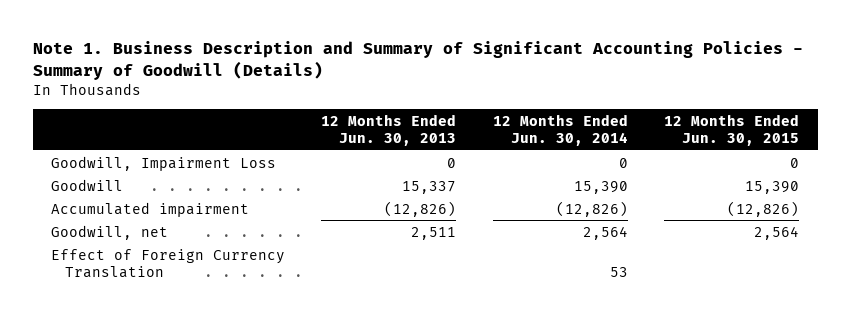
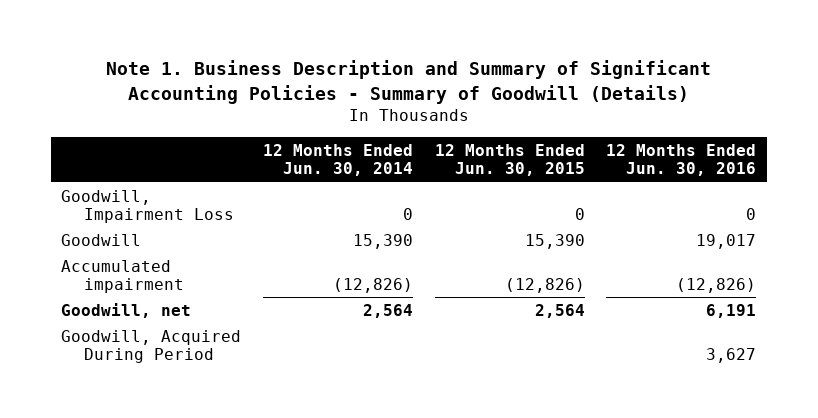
[321,113,457,147] 12 Months Ended Jun. 30, 2013 -> none
none -> [606,143,757,177] 12 Months Ended Jun. 30, 2016
[50,248,285,279] Effect of Foreign Currency Translation -> none
none -> [61,329,242,364] Goodwill, Acquired During Period

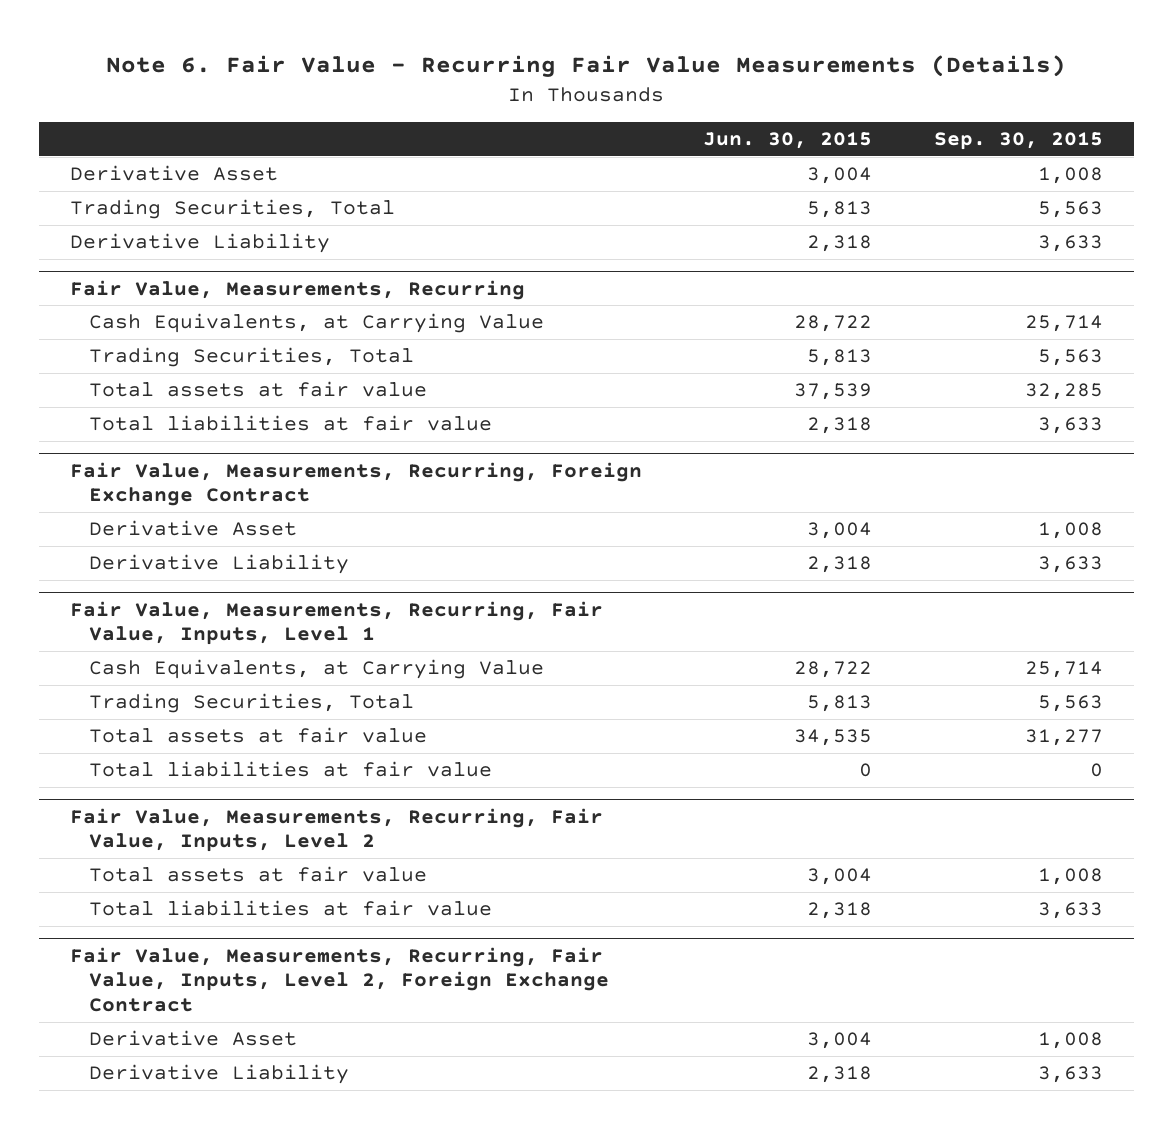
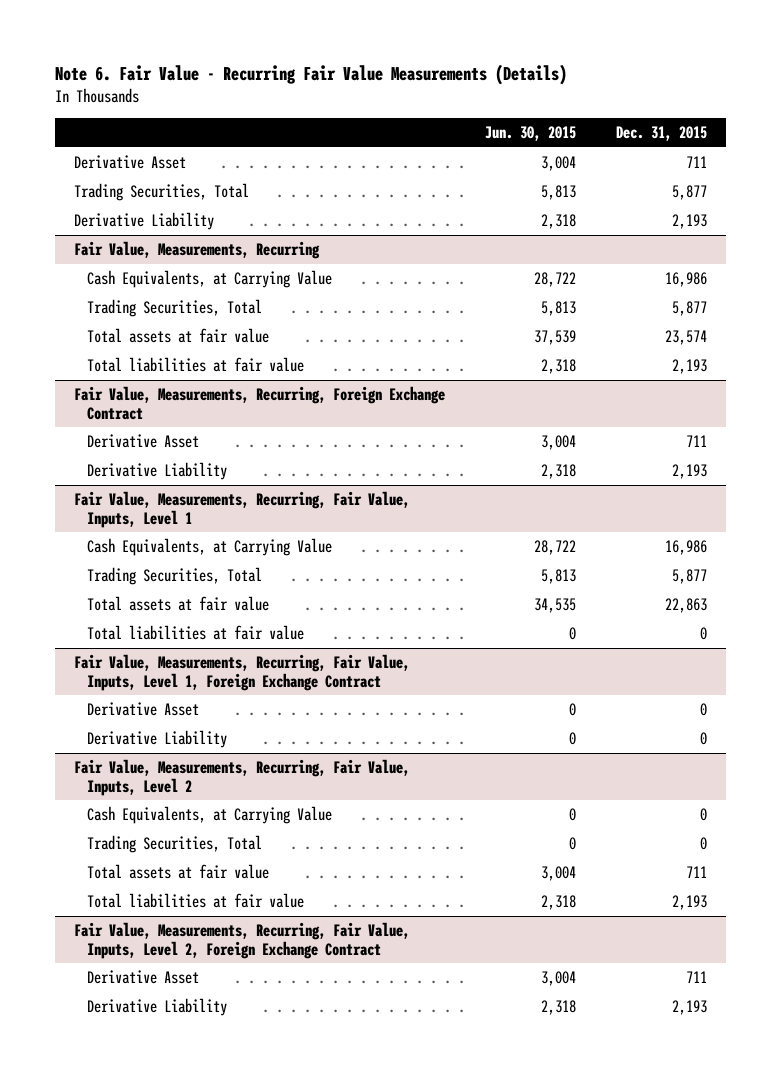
[934,132,1104,151] Sep. 30, 2015 -> none
none -> [615,125,707,141] Dec. 31, 2015
none -> [74,654,411,691] Fair Value, Measurements, Recurring, Fair Value, Inputs, Level 1, Foreign Exchange Contract
none -> [86,702,199,717] Derivative Asset
none -> [86,730,227,749] Derivative Liability
none -> [86,806,332,825] Cash Equivalents, at Carrying Value
none -> [86,835,262,854] Trading Securities, Total

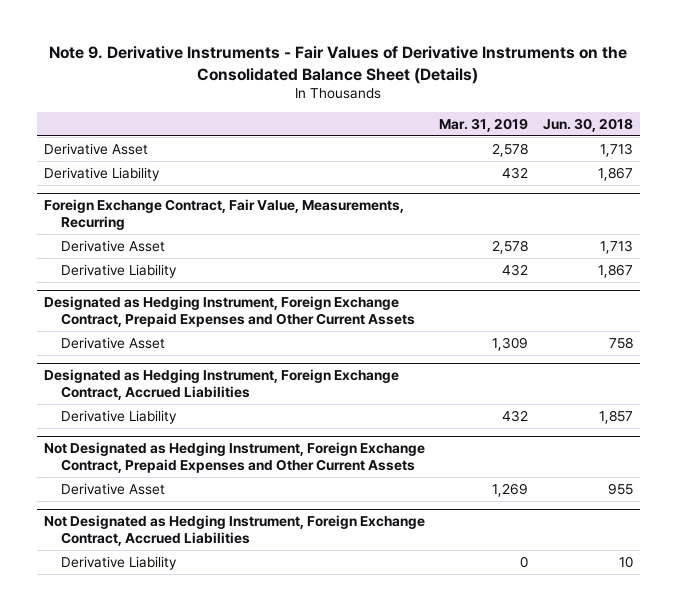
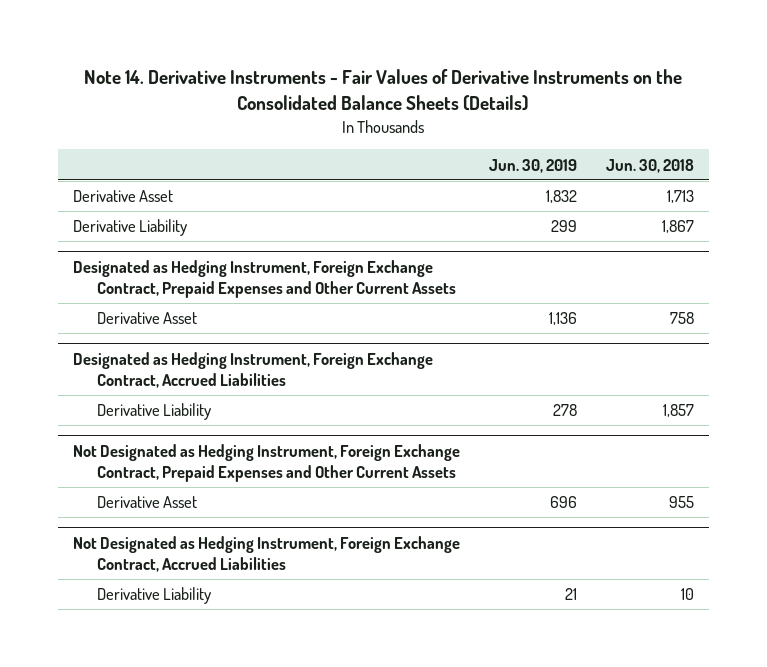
[49,46,628,84] Note 9. Derivative Instruments - Fair Values of Derivative Instruments on the Consolidated Balance Sheet (Details) -> [84,69,683,111] Note 14. Derivative Instruments - Fair Values of Derivative Instruments on the Consolidated Balance Sheets (Details)
[439,117,529,132] Mar. 31, 2019 -> none
none -> [488,158,577,173] Jun. 30, 2019
[43,199,404,230] Foreign Exchange Contract, Fair Value, Measurements, Recurring -> none
[61,239,166,252] Derivative Asset -> none
[61,263,178,278] Derivative Liability -> none

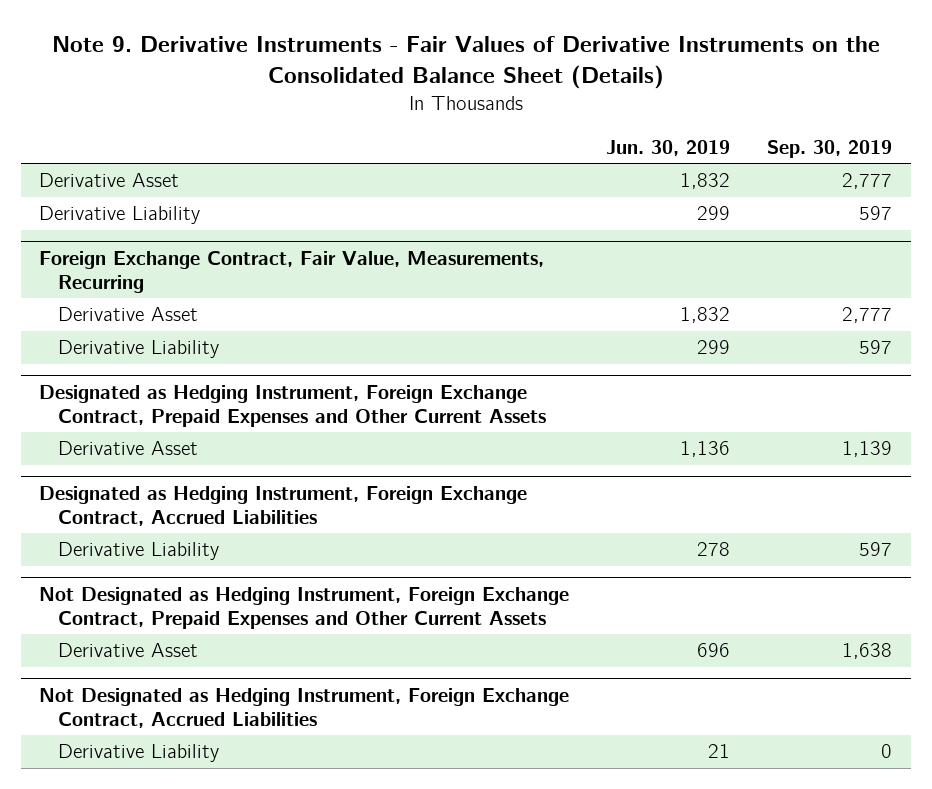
[84,69,683,111] Note 14. Derivative Instruments - Fair Values of Derivative Instruments on the Consolidated Balance Sheets (Details) -> [51,35,880,90] Note 9. Derivative Instruments - Fair Values of Derivative Instruments on the Consolidated Balance Sheet (Details)
[606,158,695,173] Jun. 30, 2018 -> none
none -> [767,139,893,158] Sep. 30, 2019
none -> [39,251,545,294] Foreign Exchange Contract, Fair Value, Measurements, Recurring
none -> [57,307,198,322] Derivative Asset
none -> [57,340,219,359] Derivative Liability

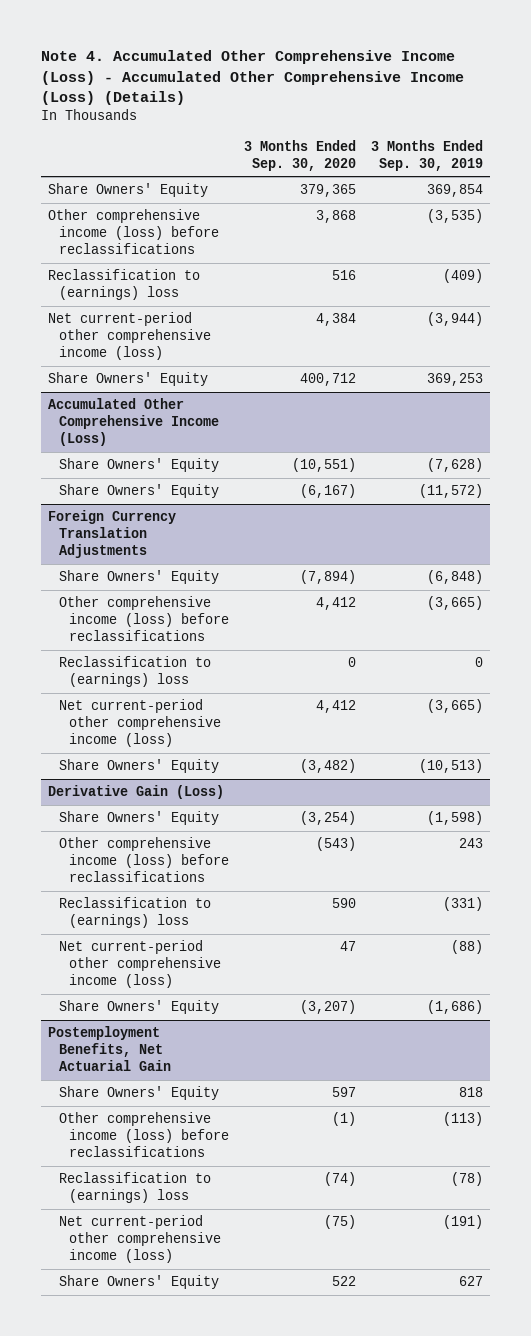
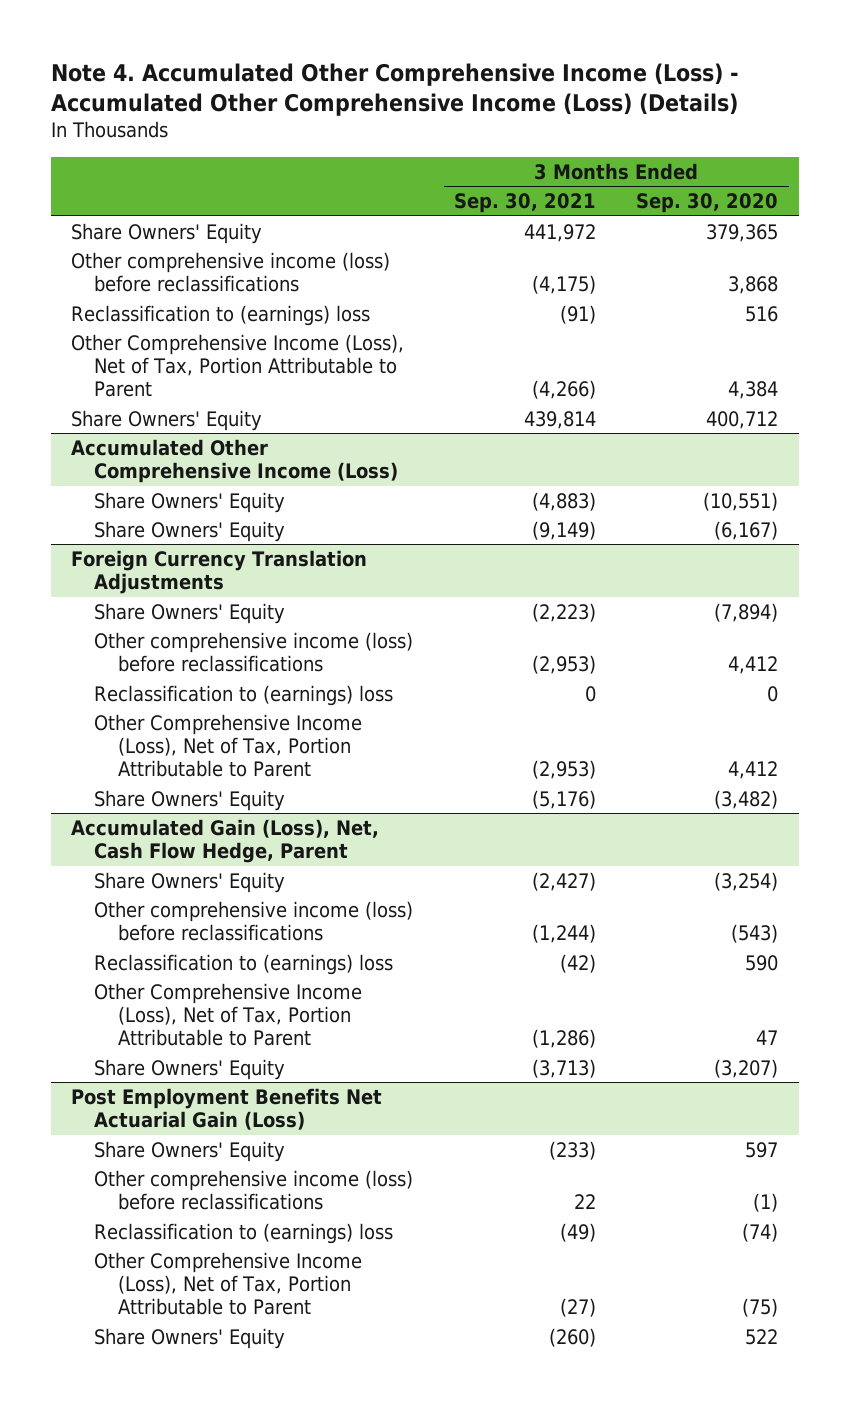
[370,139,483,171] 3 Months Ended Sep. 30, 2019 -> none
none -> [453,192,596,213] Sep. 30, 2021
[48,312,211,361] Net current-period other comprehensive income (loss) -> [70,333,404,398] Other Comprehensive Income (Loss), Net of Tax, Portion Attributable to Parent
[58,699,222,748] Net current-period other comprehensive income (loss) -> [94,713,363,778] Other Comprehensive Income (Loss), Net of Tax, Portion Attributable to Parent
[48,785,225,800] Derivative Gain (Loss) -> none
none -> [70,818,379,864] Accumulated Gain (Loss), Net, Cash Flow Hedge, Parent
[58,940,222,989] Net current-period other comprehensive income (loss) -> [94,982,363,1047] Other Comprehensive Income (Loss), Net of Tax, Portion Attributable to Parent
[48,1026,171,1072] Postemployment Benefits, Net Actuarial Gain -> [70,1087,382,1131] Post Employment Benefits Net Actuarial Gain (Loss)
[58,1215,222,1264] Net current-period other comprehensive income (loss) -> [94,1251,363,1316] Other Comprehensive Income (Loss), Net of Tax, Portion Attributable to Parent

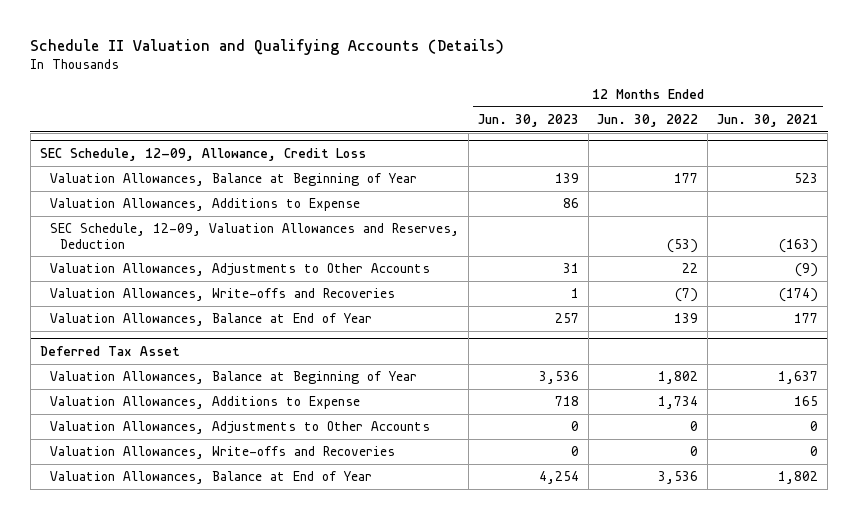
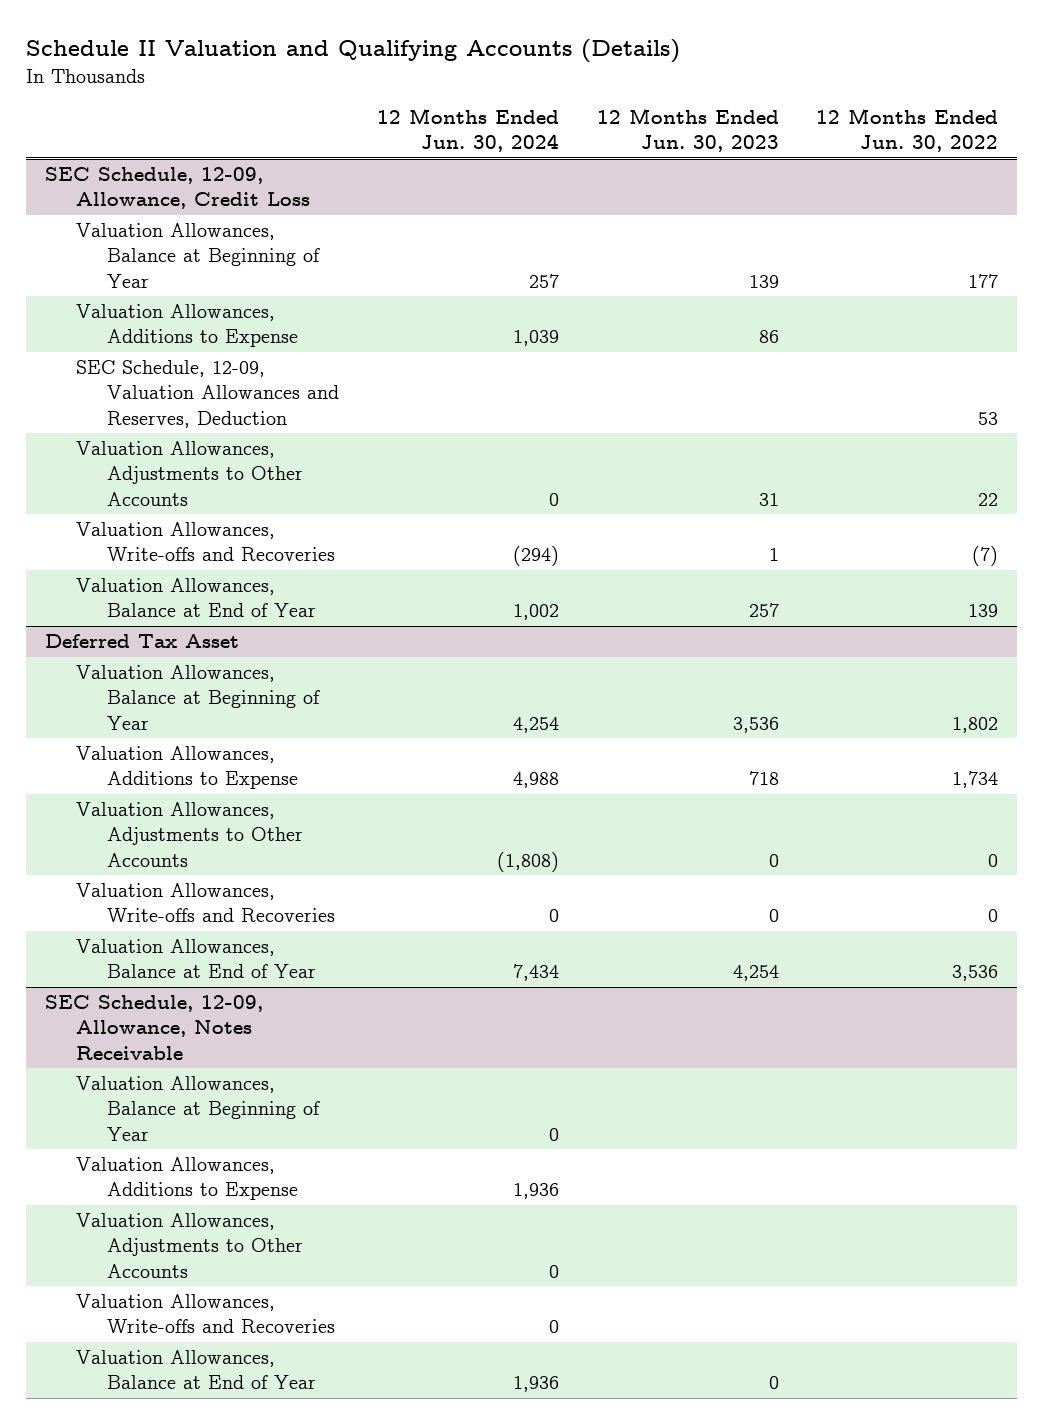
[717,113,819,127] Jun. 30, 2021 -> none
none -> [376,108,559,153] 12 Months Ended Jun. 30, 2024
[667,238,699,253] (53) -> [978,411,999,425] 53
none -> [44,995,263,1060] SEC Schedule, 12-09, Allowance, Notes Receivable
none -> [75,1076,320,1141] Valuation Allowances, Balance at Beginning of Year
none -> [75,1157,298,1201] Valuation Allowances, Additions to Expense
none -> [75,1213,303,1278] Valuation Allowances, Adjustments to Other Accounts
none -> [75,1294,335,1334] Valuation Allowances, Write-offs and Recoveries
none -> [75,1350,316,1390] Valuation Allowances, Balance at End of Year

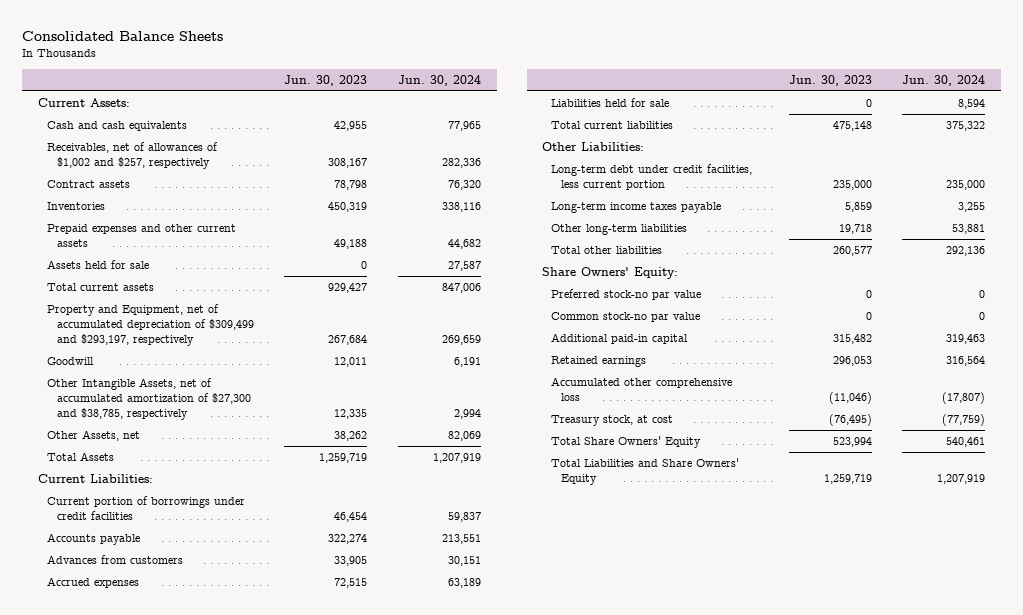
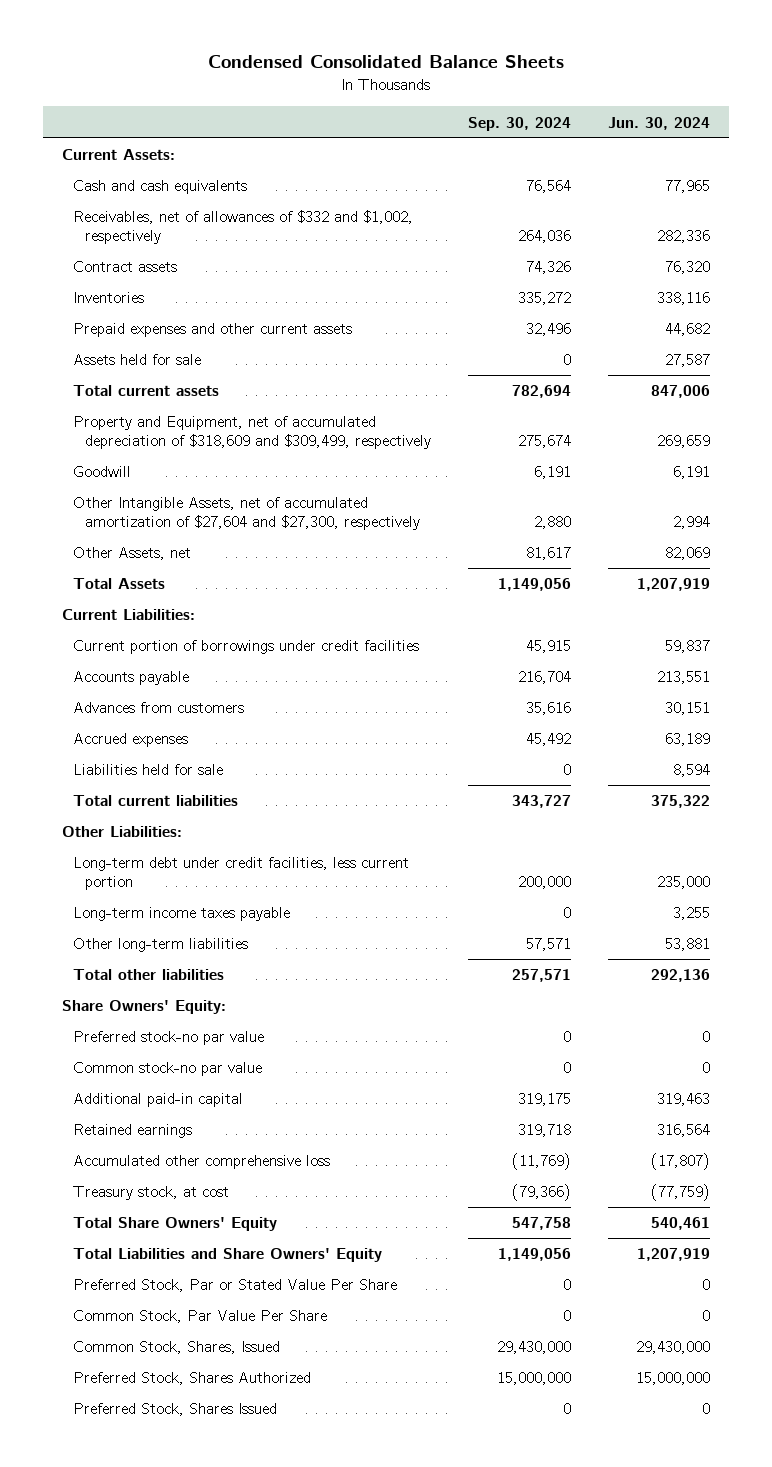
[22,30,224,41] Consolidated Balance Sheets -> [207,55,564,69] Condensed Consolidated Balance Sheets
[284,74,368,86] Jun. 30, 2023 -> none
none -> [467,116,571,131] Sep. 30, 2024
[47,142,219,170] Receivables, net of allowances of $1,002 and $257, respectively -> [73,210,414,245] Receivables, net of allowances of $332 and $1,002, respectively
[47,304,254,346] Property and Equipment, net of accumulated depreciation of $309,499 and $293,197, respectively -> [73,416,431,450] Property and Equipment, net of accumulated depreciation of $318,609 and $309,499, respectively
[47,378,251,420] Other Intangible Assets, net of accumulated amortization of $27,300 and $38,785, respectively -> [73,497,420,531] Other Intangible Assets, net of accumulated amortization of $27,604 and $27,300, respectively
none -> [73,1279,398,1293] Preferred Stock, Par or Stated Value Per Share
none -> [73,1310,328,1324] Common Stock, Par Value Per Share
none -> [73,1341,281,1355] Common Stock, Shares, Issued
none -> [73,1372,312,1386] Preferred Stock, Shares Authorized
none -> [73,1403,278,1417] Preferred Stock, Shares Issued

